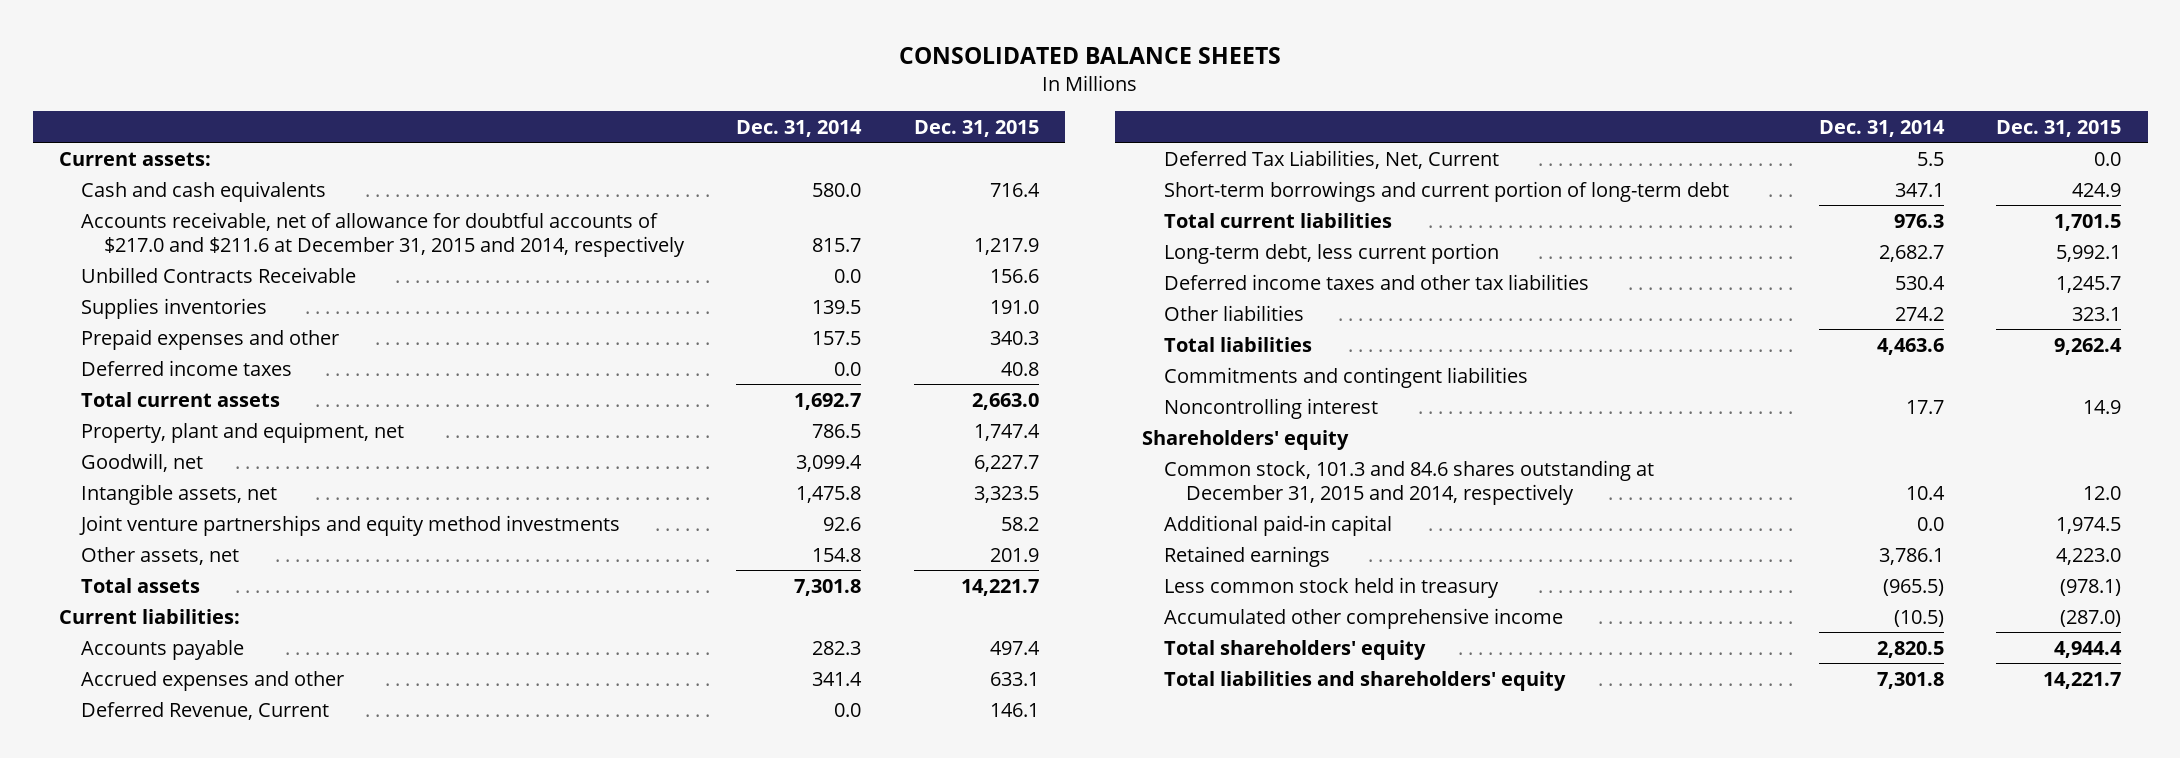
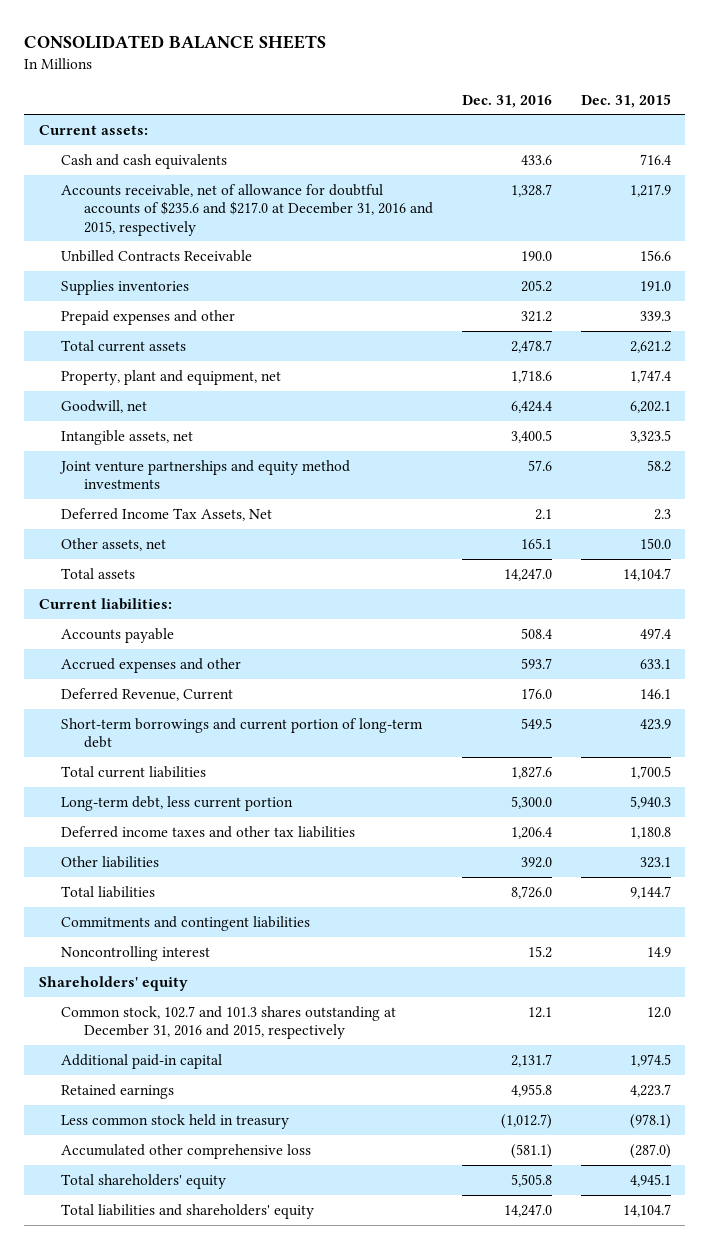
[736,119,863,137] Dec. 31, 2014 -> none
none -> [461,94,552,108] Dec. 31, 2016
[81,211,685,258] Accounts receivable, net of allowance for doubtful accounts of $217.0 and $211.6 at December 31, 2015 and 2014, respectively -> [61,183,434,236] Accounts receivable, net of allowance for doubtful accounts of $235.6 and $217.0 at December 31, 2016 and 2015, respectively
[81,359,293,376] Deferred income taxes -> none
[989,330,1039,345] 340.3 -> [639,310,671,321] 339.3
[971,392,1039,410] 2,663.0 -> [629,340,671,353] 2,621.2
[973,454,1039,472] 6,227.7 -> [629,400,671,413] 6,202.1
none -> [61,507,273,521] Deferred Income Tax Assets, Net
[989,547,1039,562] 201.9 -> [639,537,671,549] 150.0
[960,578,1039,596] 14,221.7 -> [622,567,671,581] 14,104.7
[1163,149,1499,169] Deferred Tax Liabilities, Net, Current -> none
[2072,182,2122,197] 424.9 -> [639,718,671,730] 423.9
[2054,213,2122,231] 1,701.5 -> [629,765,671,779] 1,700.5
[2056,244,2122,262] 5,992.1 -> [629,795,671,809] 5,940.3
[2056,275,2122,293] 1,245.7 -> [629,826,671,839] 1,180.8
[2054,337,2123,355] 9,262.4 -> [629,885,671,899] 9,144.7
[1163,459,1654,506] Common stock, 101.3 and 84.6 shares outstanding at December 31, 2015 and 2014, respectively -> [61,1005,397,1040] Common stock, 102.7 and 101.3 shares outstanding at December 31, 2016 and 2015, respectively
[2056,547,2122,565] 4,223.0 -> [629,1083,671,1097] 4,223.7
[1163,607,1563,629] Accumulated other comprehensive income -> [61,1143,312,1159] Accumulated other comprehensive loss
[2054,640,2123,658] 4,944.4 -> [629,1173,671,1187] 4,945.1
[2043,671,2122,689] 14,221.7 -> [622,1203,671,1217] 14,104.7

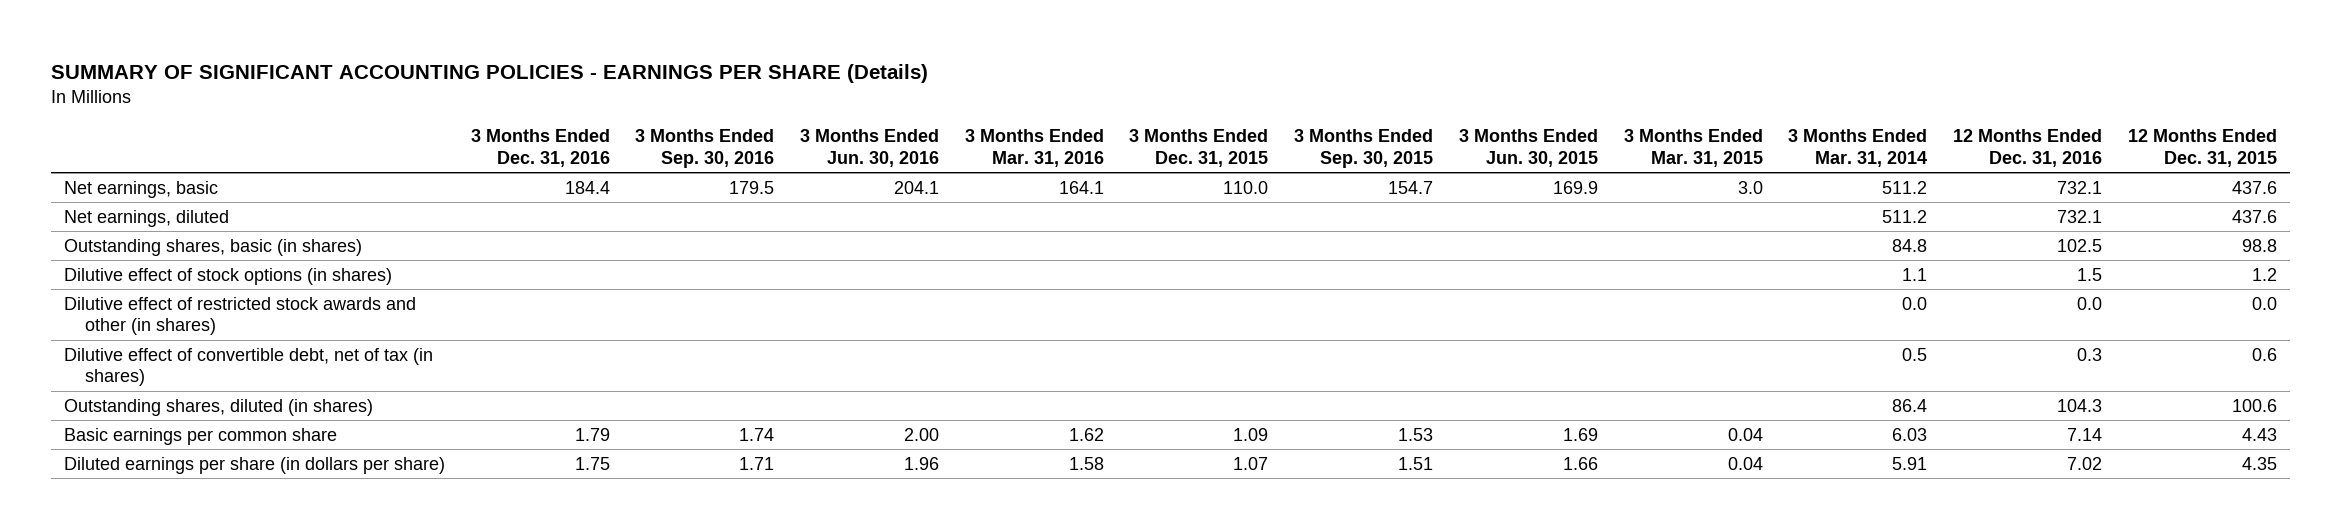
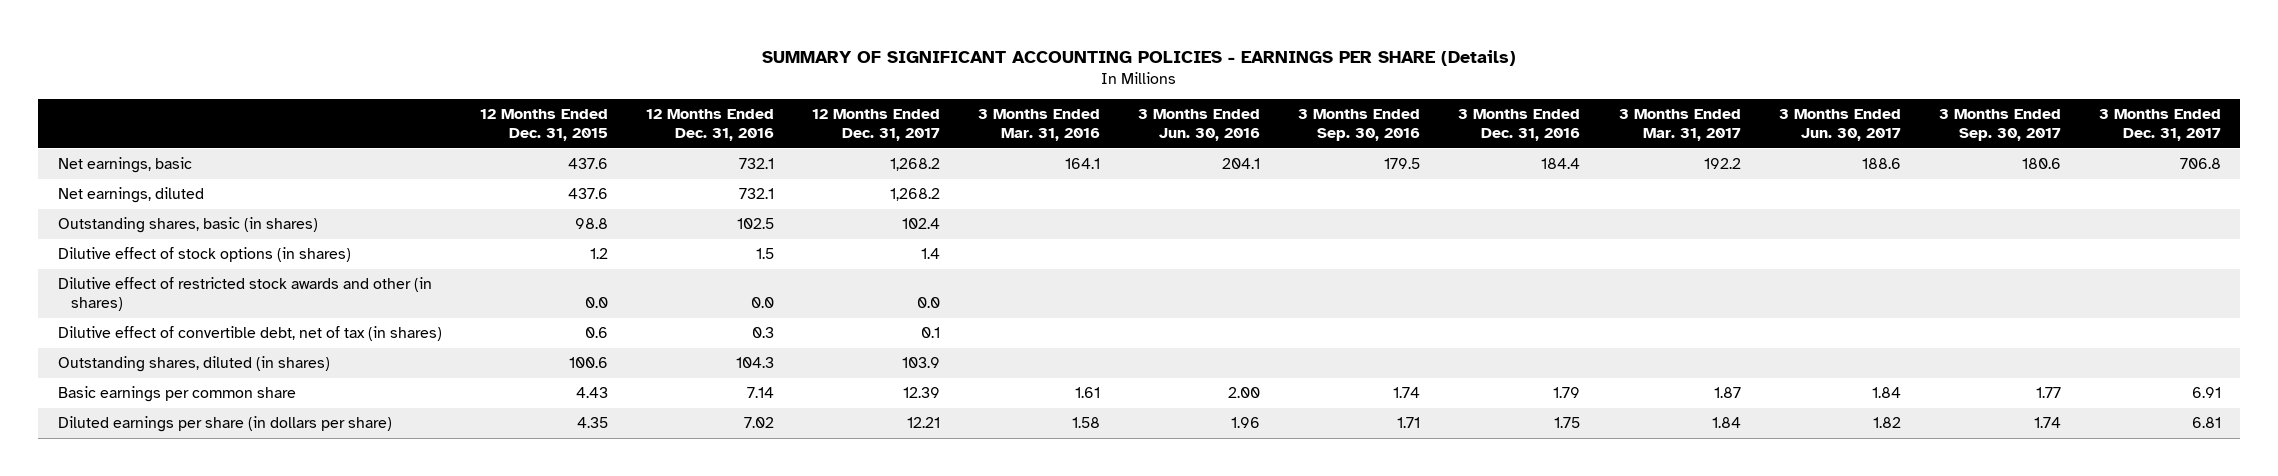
[1129,129,1269,167] 3 Months Ended Dec. 31, 2015 -> none
[1294,129,1434,168] 3 Months Ended Sep. 30, 2015 -> none
[1458,129,1598,167] 3 Months Ended Jun. 30, 2015 -> none
[1623,129,1763,167] 3 Months Ended Mar. 31, 2015 -> none
[1788,129,1928,167] 3 Months Ended Mar. 31, 2014 -> none
none -> [811,109,940,142] 12 Months Ended Dec. 31, 2017
none -> [1618,109,1741,142] 3 Months Ended Mar. 31, 2017
none -> [1778,109,1901,142] 3 Months Ended Jun. 30, 2017
none -> [1938,109,2061,142] 3 Months Ended Sep. 30, 2017
none -> [2098,109,2221,142] 3 Months Ended Dec. 31, 2017
[1068,427,1104,441] 1.62 -> [1075,387,1101,399] 1.61

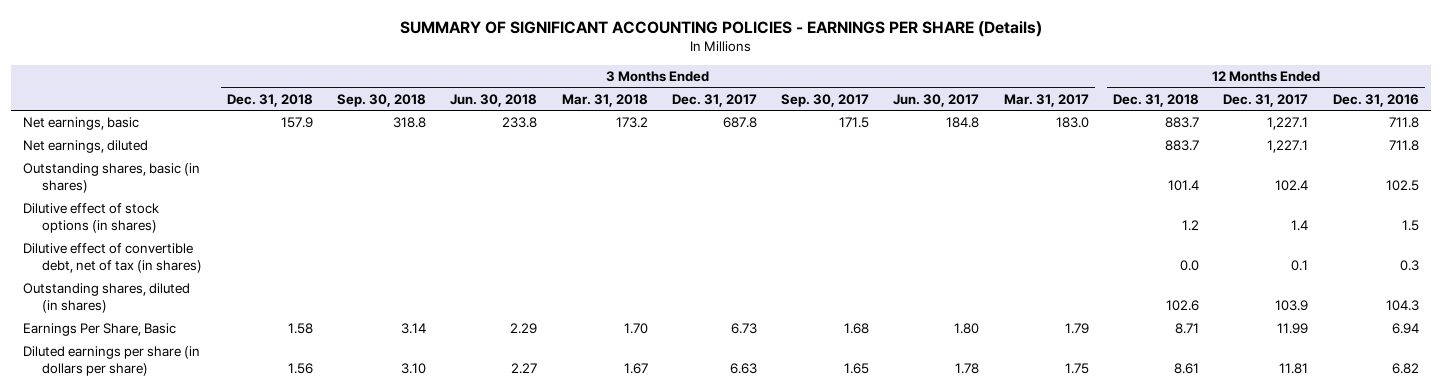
[479,109,608,142] 12 Months Ended Dec. 31, 2015 -> none
[978,109,1101,142] 3 Months Ended Mar. 31, 2016 -> none
[1138,109,1261,142] 3 Months Ended Jun. 30, 2016 -> none
[1298,109,1421,142] 3 Months Ended Sep. 30, 2016 -> none
[1458,109,1581,142] 3 Months Ended Dec. 31, 2016 -> none
none -> [226,93,313,107] Dec. 31, 2018
none -> [337,93,427,107] Sep. 30, 2018
none -> [450,93,538,107] Jun. 30, 2018
none -> [561,93,648,107] Mar. 31, 2018
none -> [1113,93,1200,107] Dec. 31, 2018
[738,158,774,170] 732.1 -> [1388,117,1419,129] 711.8
[889,158,940,172] 1,268.2 -> [1267,117,1309,131] 1,227.1
[1703,158,1741,170] 192.2 -> [1055,117,1089,129] 183.0
[1861,158,1901,170] 188.6 -> [946,117,980,129] 184.8
[2021,158,2061,170] 180.6 -> [839,117,870,129] 171.5
[2179,158,2221,170] 706.8 -> [722,117,757,129] 687.8
[738,188,774,200] 732.1 -> [1388,140,1419,152] 711.8
[889,188,940,202] 1,268.2 -> [1267,140,1309,154] 1,227.1
[57,277,432,312] Dilutive effect of restricted stock awards and other (in shares) -> none
[57,386,296,403] Basic earnings per common share -> [23,323,177,337] Earnings Per Share, Basic
[746,387,774,399] 7.14 -> [1391,323,1419,335] 6.94
[902,387,940,399] 12.39 -> [1277,323,1309,335] 11.99
[1713,387,1741,399] 1.87 -> [1064,323,1089,335] 1.79
[1871,387,1901,399] 1.84 -> [954,323,980,335] 1.80
[2035,387,2061,399] 1.77 -> [844,323,870,335] 1.68
[2191,387,2221,399] 6.91 -> [730,323,757,335] 6.73
[743,417,774,429] 7.02 -> [1391,363,1419,375] 6.82
[906,417,940,429] 12.21 -> [1279,363,1309,375] 11.81
[1711,417,1741,429] 1.84 -> [1064,363,1089,375] 1.75
[1872,417,1901,429] 1.82 -> [955,363,980,375] 1.78
[2033,417,2061,429] 1.74 -> [844,363,870,375] 1.65
[2191,417,2221,429] 6.81 -> [729,363,757,375] 6.63

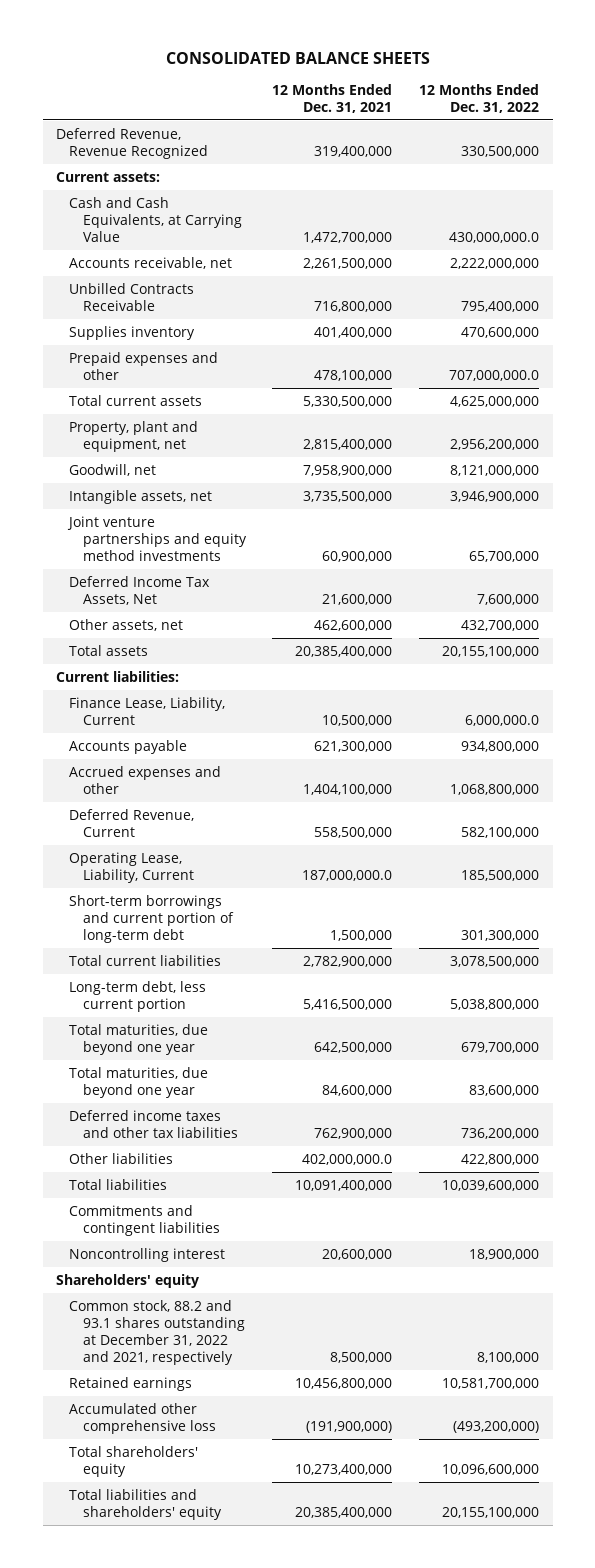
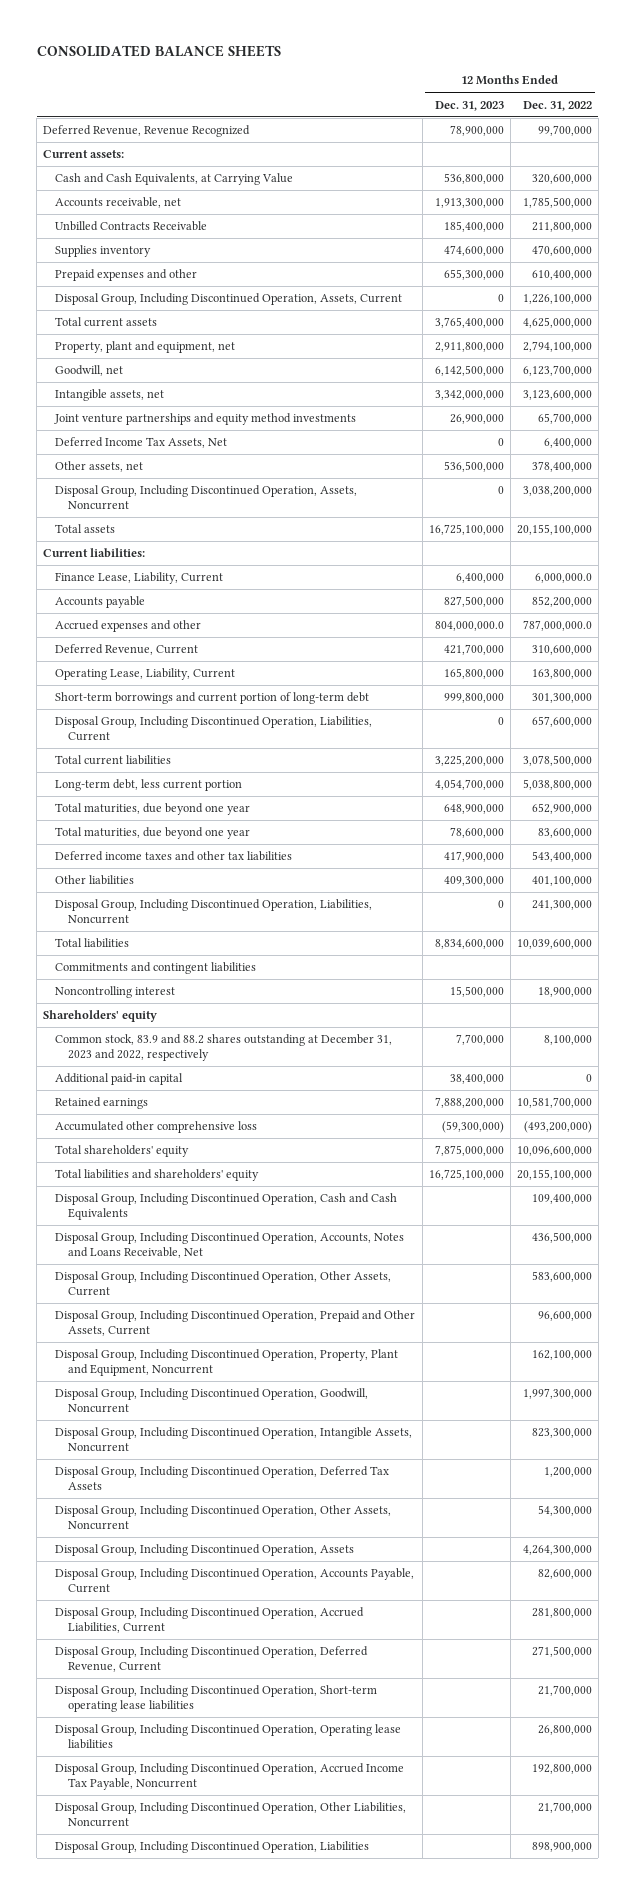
[272,83,393,113] 12 Months Ended Dec. 31, 2021 -> none
none -> [434,100,504,111] Dec. 31, 2023
[461,145,540,157] 330,500,000 -> [537,125,592,137] 99,700,000
[449,232,540,244] 430,000,000.0 -> [531,174,592,185] 320,600,000
[450,257,540,269] 2,222,000,000 -> [522,197,592,209] 1,785,500,000
[461,300,540,312] 795,400,000 -> [531,222,592,233] 211,800,000
[449,369,540,381] 707,000,000.0 -> [531,270,592,281] 610,400,000
none -> [55,293,403,306] Disposal Group, Including Discontinued Operation, Assets, Current
[450,438,540,450] 2,956,200,000 -> [522,341,592,353] 2,794,100,000
[450,464,540,476] 8,121,000,000 -> [522,365,592,377] 6,123,700,000
[450,490,540,502] 3,946,900,000 -> [522,390,592,401] 3,123,600,000
[477,593,540,605] 7,600,000 -> [543,438,592,449] 6,400,000
[461,619,540,631] 432,700,000 -> [531,461,592,473] 378,400,000
none -> [55,485,358,510] Disposal Group, Including Discontinued Operation, Assets, Noncurrent
[461,740,540,752] 934,800,000 -> [531,596,592,608] 852,200,000
[450,783,540,795] 1,068,800,000 -> [522,620,592,632] 787,000,000.0
[461,826,540,838] 582,100,000 -> [531,645,592,656] 310,600,000
[461,869,540,881] 185,500,000 -> [531,669,592,680] 163,800,000
none -> [55,716,373,741] Disposal Group, Including Discontinued Operation, Liabilities, Current
[461,1041,540,1053] 679,700,000 -> [531,803,592,815] 652,900,000
[461,1127,540,1139] 736,200,000 -> [531,851,592,863] 543,400,000
[461,1153,540,1165] 422,800,000 -> [531,876,592,887] 401,100,000
none -> [55,899,373,924] Disposal Group, Including Discontinued Operation, Liabilities, Noncurrent
[69,1299,245,1366] Common stock, 88.2 and 93.1 shares outstanding at December 31, 2022 and 2021, respectively -> [55,1034,393,1061] Common stock, 83.9 and 88.2 shares outstanding at December 31, 2023 and 2022, respectively
none -> [55,1073,184,1086] Additional paid-in capital
none -> [55,1193,398,1220] Disposal Group, Including Discontinued Operation, Cash and Cash Equivalents
none -> [55,1232,405,1258] Disposal Group, Including Discontinued Operation, Accounts, Notes and Loans Receivable, Net
none -> [55,1271,392,1296] Disposal Group, Including Discontinued Operation, Other Assets, Current
none -> [55,1310,416,1336] Disposal Group, Including Discontinued Operation, Prepaid and Other Assets, Current
none -> [55,1349,399,1376] Disposal Group, Including Discontinued Operation, Property, Plant and Equipment, Noncurrent
none -> [55,1388,369,1413] Disposal Group, Including Discontinued Operation, Goodwill, Noncurrent
none -> [55,1427,413,1452] Disposal Group, Including Discontinued Operation, Intangible Assets, Noncurrent
none -> [55,1466,390,1490] Disposal Group, Including Discontinued Operation, Deferred Tax Assets
none -> [55,1505,392,1530] Disposal Group, Including Discontinued Operation, Other Assets, Noncurrent
none -> [55,1544,355,1557] Disposal Group, Including Discontinued Operation, Assets
none -> [55,1568,415,1593] Disposal Group, Including Discontinued Operation, Accounts Payable, Current
none -> [55,1607,365,1633] Disposal Group, Including Discontinued Operation, Accrued Liabilities, Current
none -> [55,1646,369,1672] Disposal Group, Including Discontinued Operation, Deferred Revenue, Current
none -> [55,1685,378,1712] Disposal Group, Including Discontinued Operation, Short-term operating lease liabilities
none -> [55,1724,402,1749] Disposal Group, Including Discontinued Operation, Operating lease liabilities
none -> [55,1763,405,1790] Disposal Group, Including Discontinued Operation, Accrued Income Tax Payable, Noncurrent
none -> [55,1802,407,1827] Disposal Group, Including Discontinued Operation, Other Liabilities, Noncurrent
none -> [55,1841,370,1854] Disposal Group, Including Discontinued Operation, Liabilities

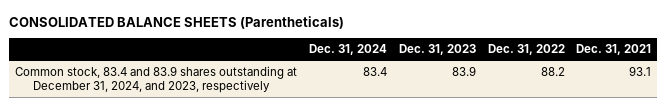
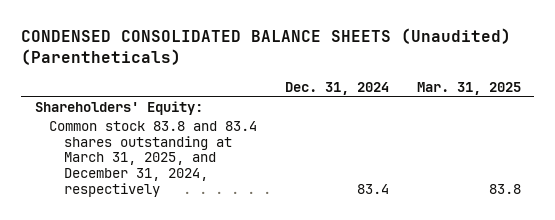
[9,15,345,29] CONSOLIDATED BALANCE SHEETS (Parentheticals) -> [20,27,511,66] CONDENSED CONSOLIDATED BALANCE SHEETS (Unaudited) (Parentheticals)
[398,44,476,56] Dec. 31, 2023 -> none
[487,44,565,56] Dec. 31, 2022 -> none
[576,44,652,56] Dec. 31, 2021 -> none
none -> [416,81,521,95] Mar. 31, 2025
none -> [34,100,203,115] Shareholders' Equity:
[15,66,298,94] Common stock, 83.4 and 83.9 shares outstanding at December 31, 2024, and 2023, respectively -> [49,120,258,198] Common stock 83.8 and 83.4 shares outstanding at March 31, 2025, and December 31, 2024, respectively

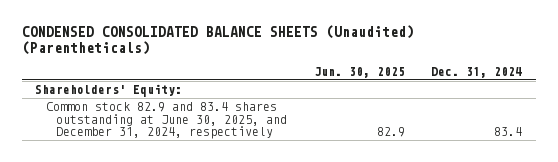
[416,81,521,95] Mar. 31, 2025 -> none
none -> [313,66,405,78] Jun. 30, 2025
[49,120,258,198] Common stock 83.8 and 83.4 shares outstanding at March 31, 2025, and December 31, 2024, respectively -> [45,102,288,140] Common stock 82.9 and 83.4 shares outstanding at June 30, 2025, and December 31, 2024, respectively

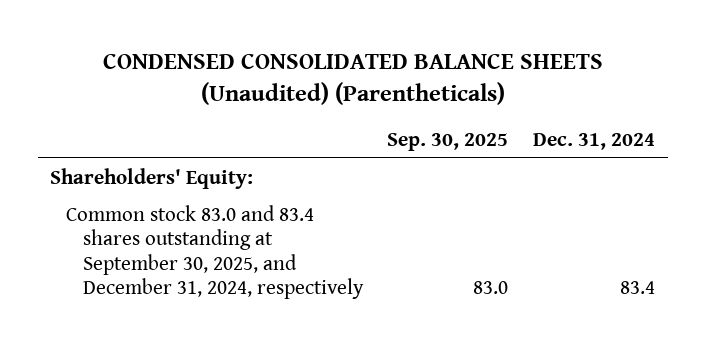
[313,66,405,78] Jun. 30, 2025 -> none
none -> [387,132,509,151] Sep. 30, 2025
[45,102,288,140] Common stock 82.9 and 83.4 shares outstanding at June 30, 2025, and December 31, 2024, respectively -> [66,204,364,300] Common stock 83.0 and 83.4 shares outstanding at September 30, 2025, and December 31, 2024, respectively

